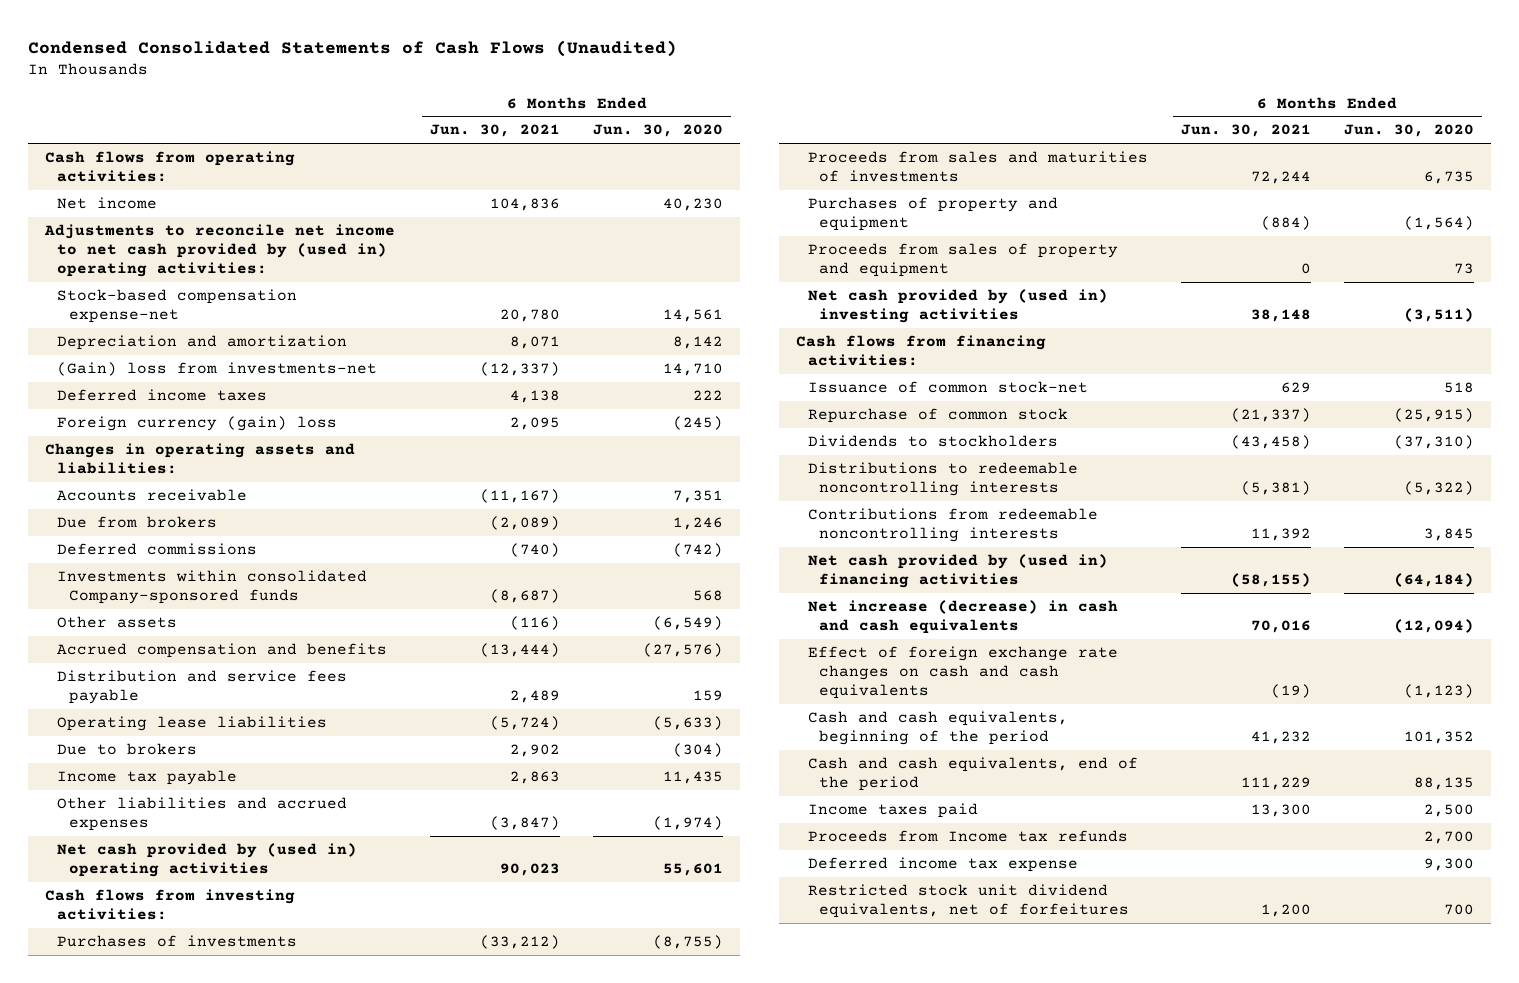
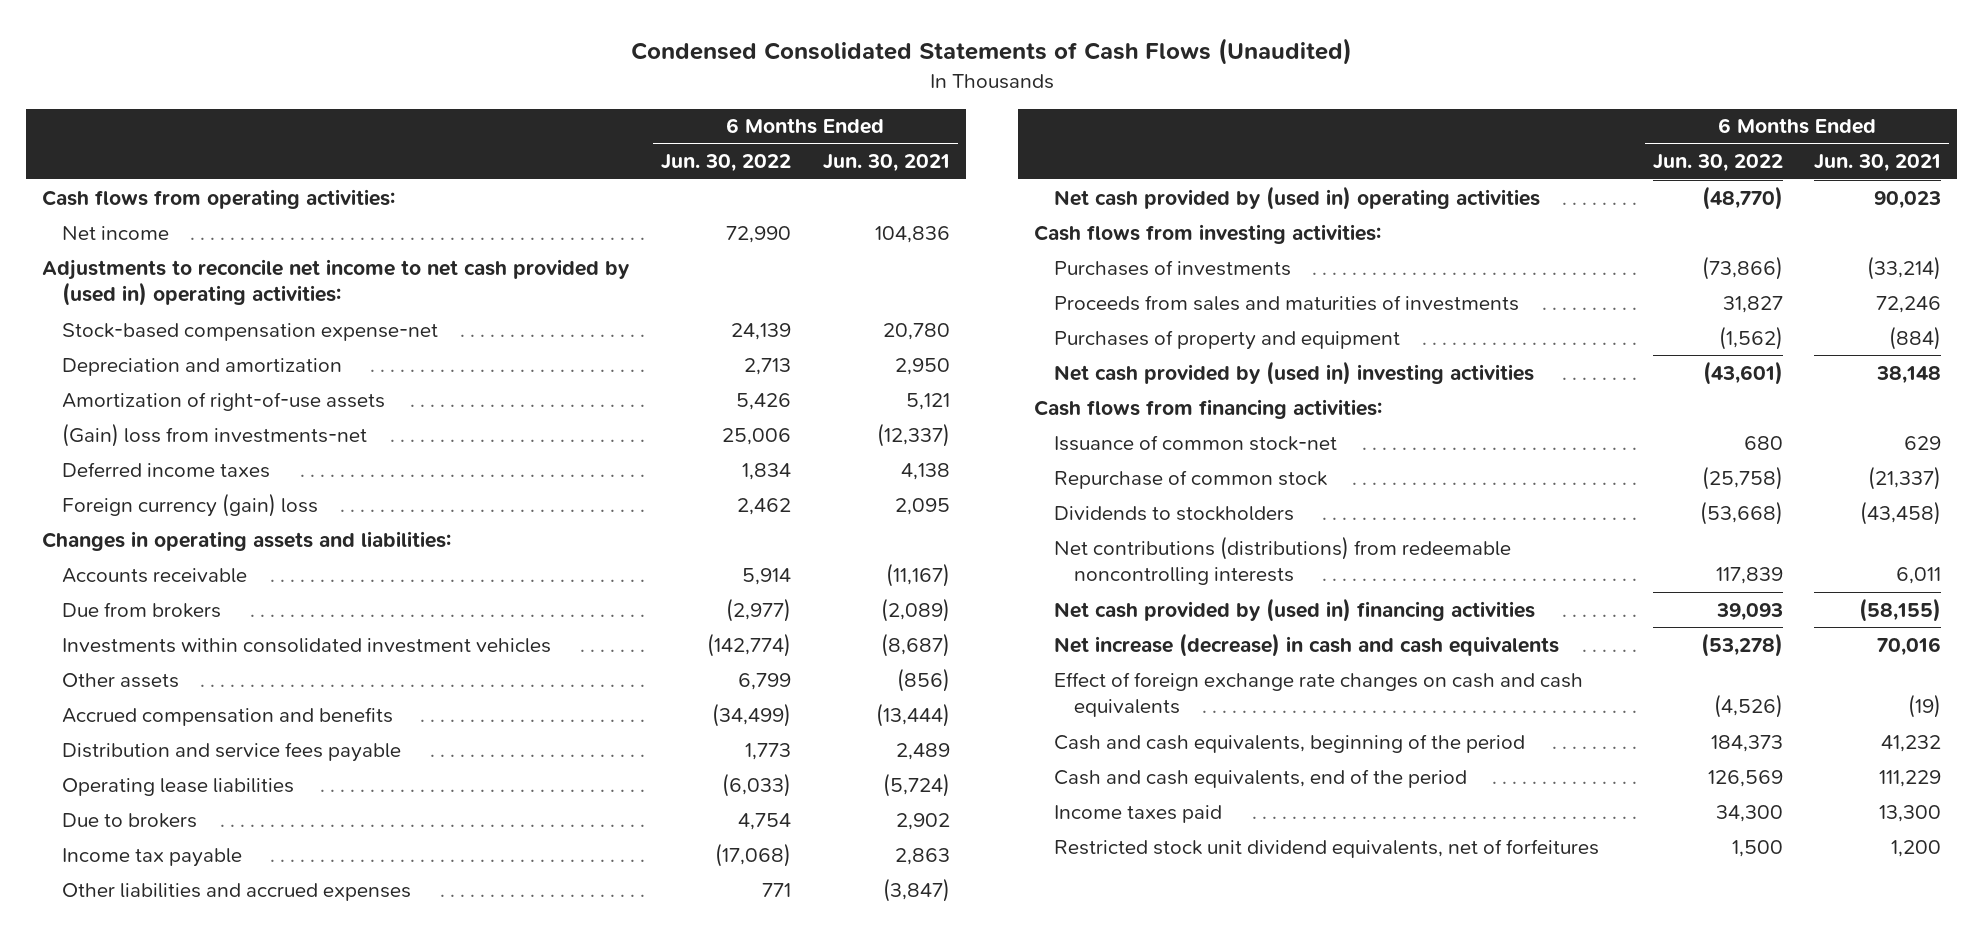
[593,124,724,138] Jun. 30, 2020 -> none
none -> [661,154,792,173] Jun. 30, 2022
[509,335,560,349] 8,071 -> [894,357,950,375] 2,950
none -> [62,391,386,411] Amortization of right-of-use assets
[56,542,257,555] Deferred commissions -> none
[56,569,367,604] Investments within consolidated Company-sponsored funds -> [62,637,552,653] Investments within consolidated investment vehicles
[509,615,560,630] (116) -> [896,667,950,692] (856)
[479,934,560,949] (33,212) -> [1867,255,1942,280] (33,214)
[1250,170,1311,184] 72,244 -> [1876,295,1942,313] 72,246
[807,242,1118,277] Proceeds from sales of property and equipment -> none
[807,461,1078,496] Distributions to redeemable noncontrolling interests -> none
[807,507,1098,542] Contributions from redeemable noncontrolling interests -> [1053,535,1511,586] Net contributions (distributions) from redeemable noncontrolling interests
[1250,527,1311,541] 11,392 -> [1896,567,1942,585] 6,011
[807,829,1128,842] Proceeds from Income tax refunds -> none
[807,856,1078,872] Deferred income tax expense -> none

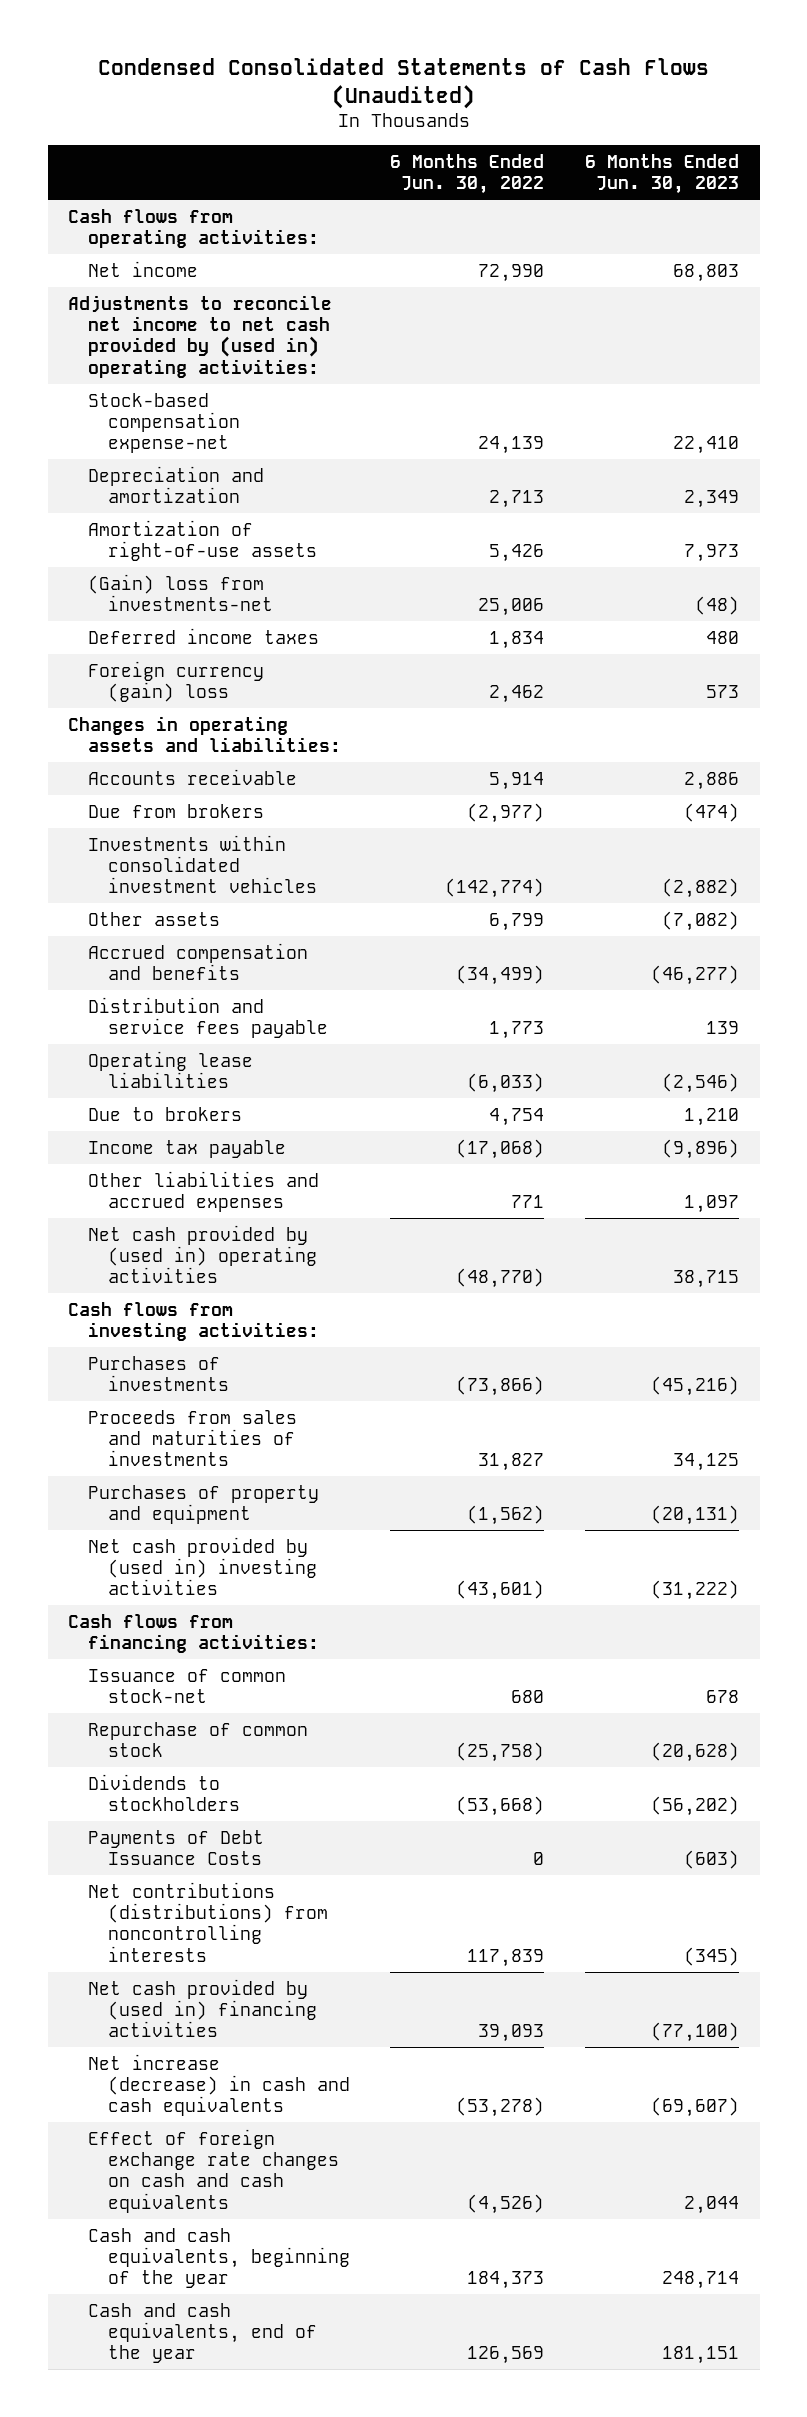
[822,154,950,173] Jun. 30, 2021 -> none
none -> [585,153,740,194] 6 Months Ended Jun. 30, 2023
none -> [87,1829,264,1865] Payments of Debt Issuance Costs
[1053,535,1511,586] Net contributions (distributions) from redeemable noncontrolling interests -> [87,1881,328,1962] Net contributions (distributions) from noncontrolling interests
[1053,804,1222,823] Income taxes paid -> none
[1053,838,1599,858] Restricted stock unit dividend equivalents, net of forfeitures -> none
[1053,733,1525,753] Cash and cash equivalents, beginning of the period -> [87,2227,350,2289] Cash and cash equivalents, beginning of the year
[1053,768,1467,788] Cash and cash equivalents, end of the period -> [87,2302,317,2364] Cash and cash equivalents, end of the year

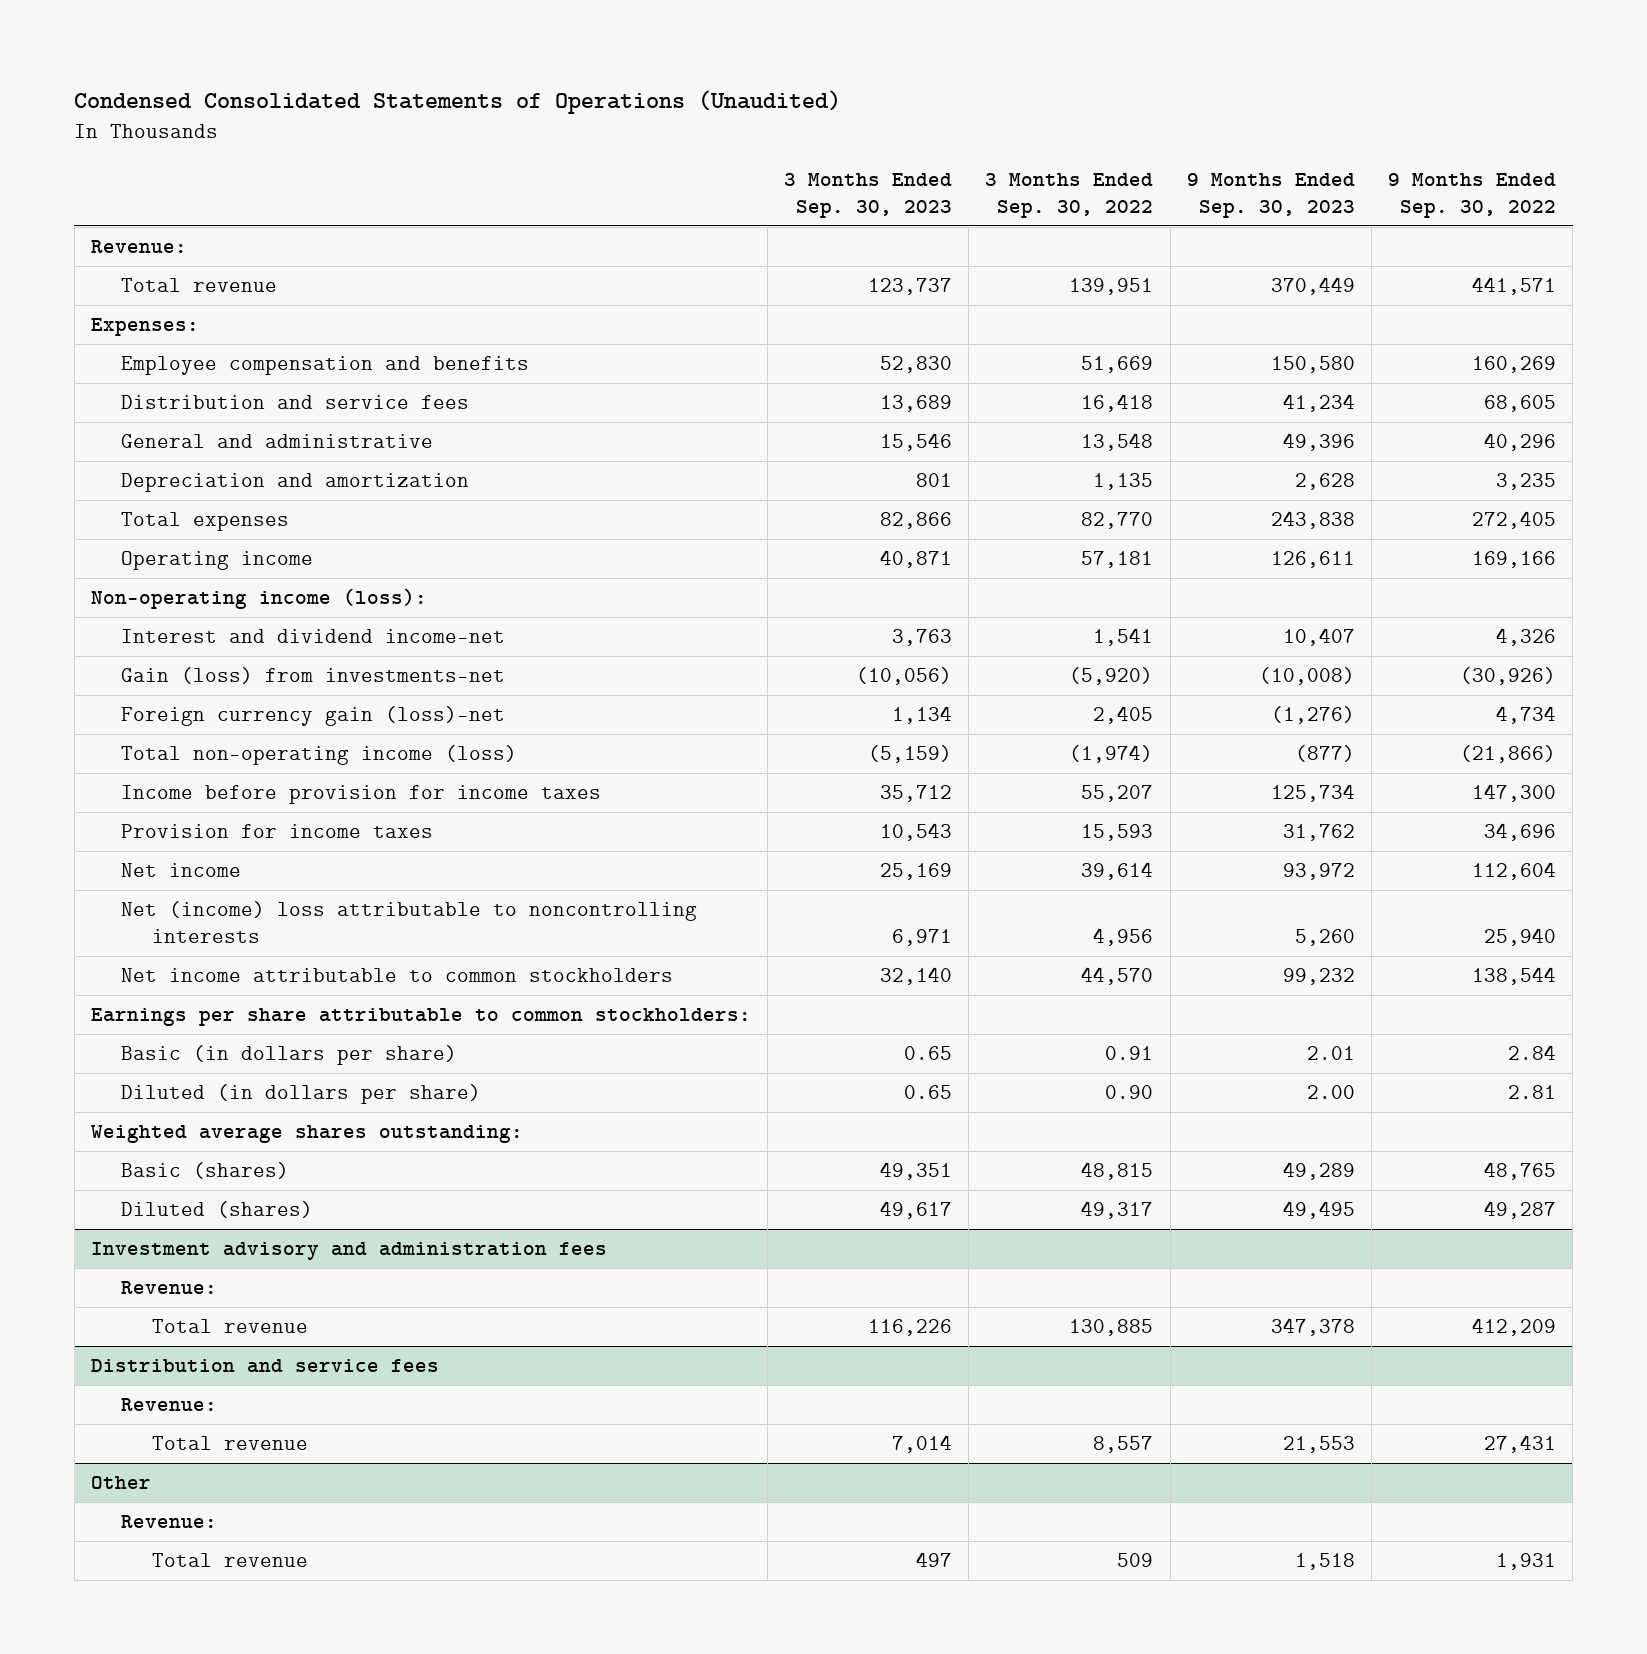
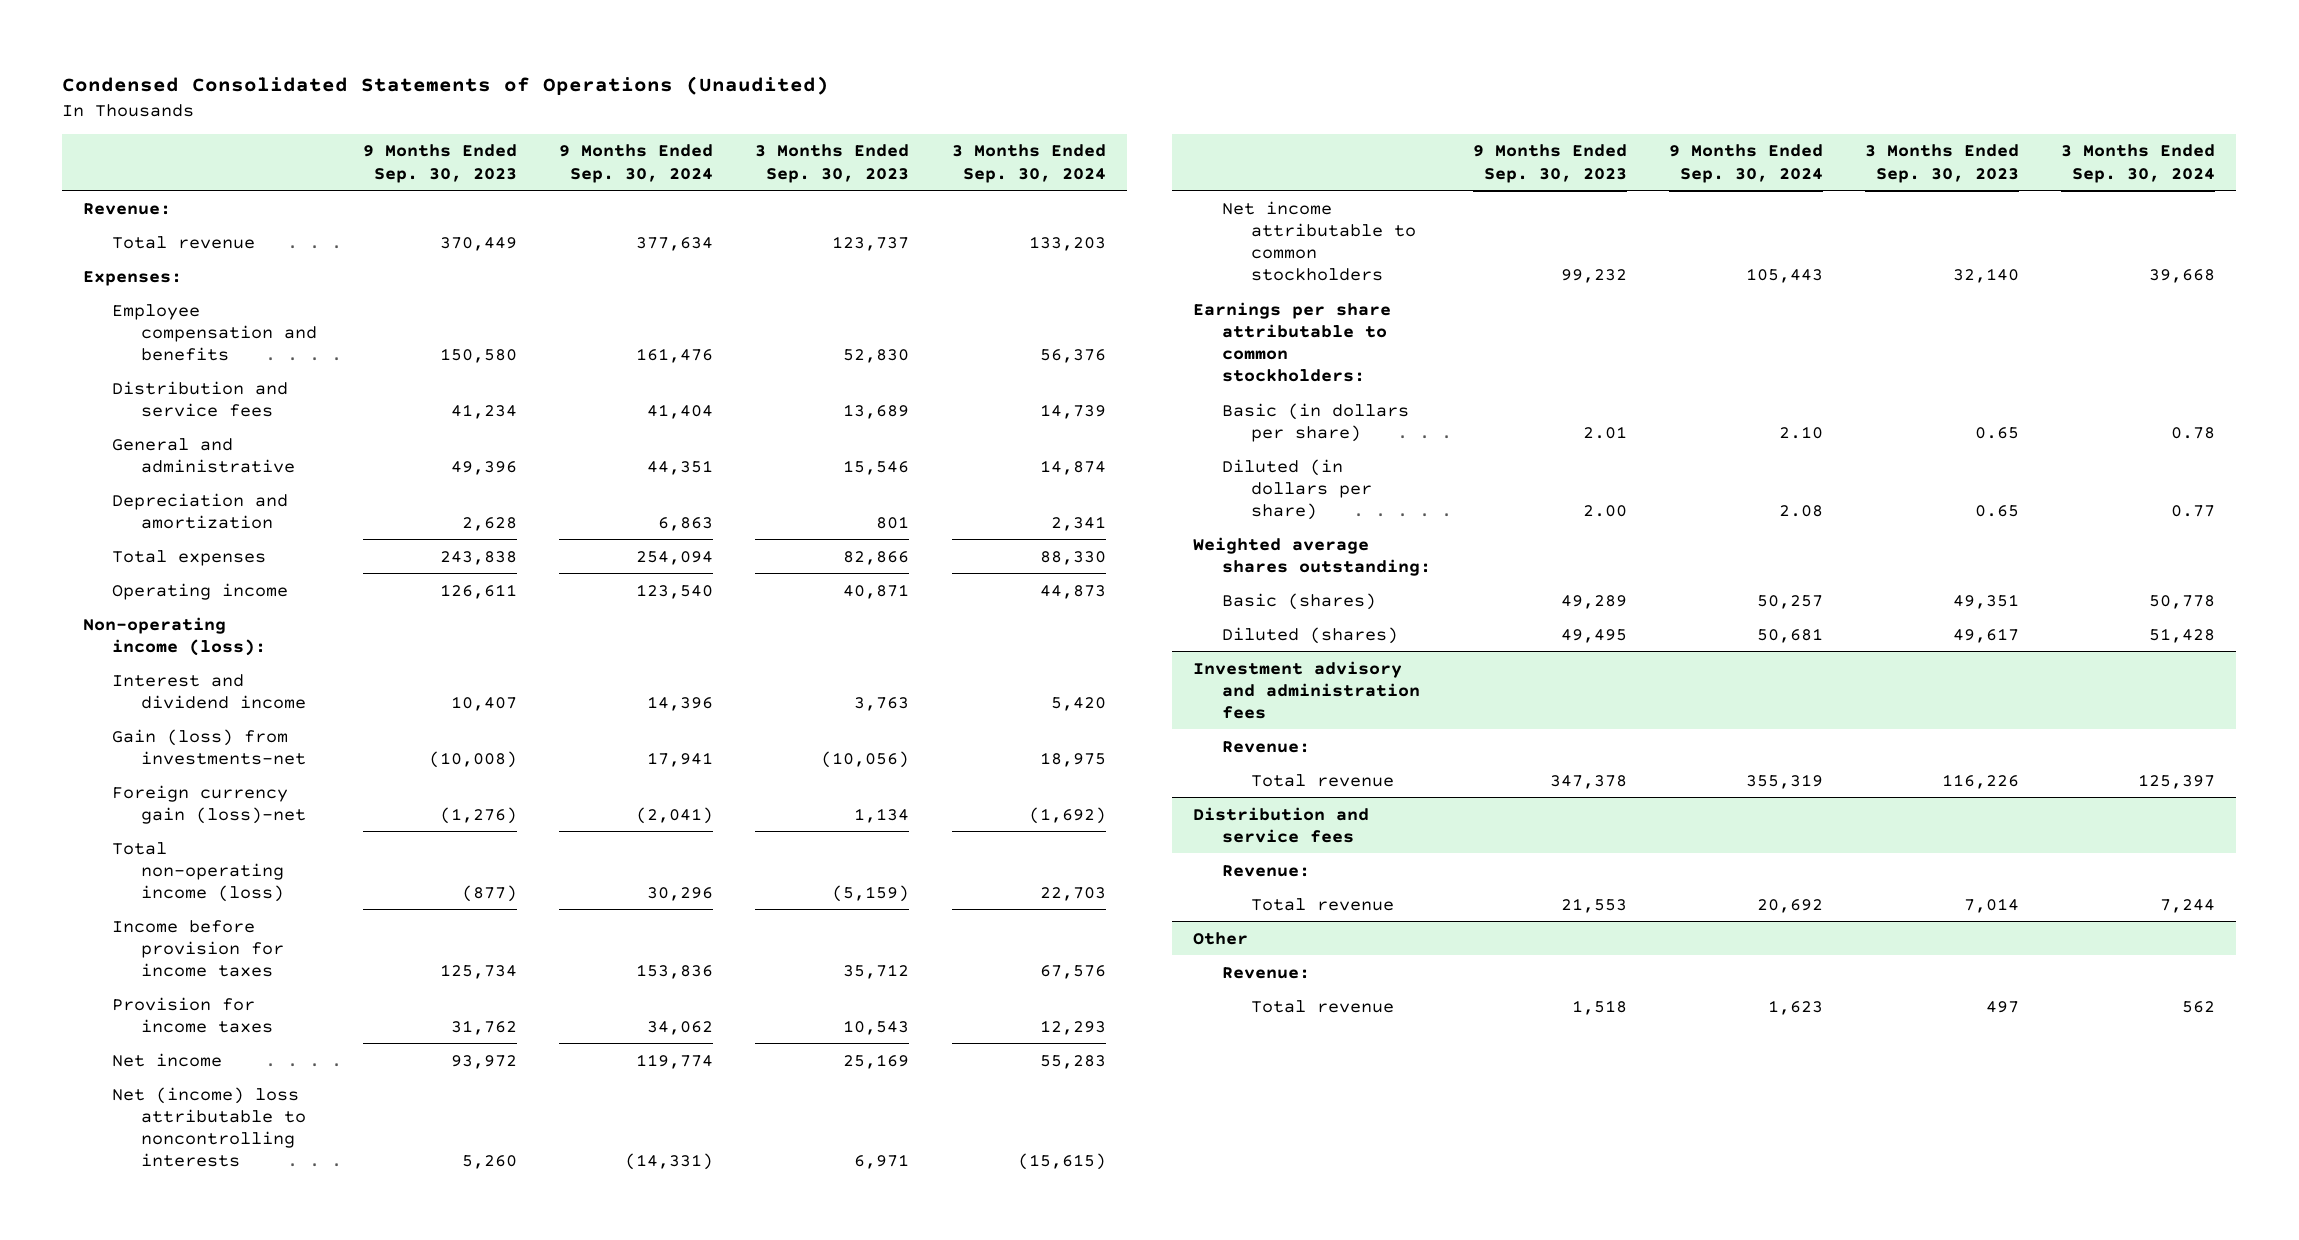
[985,172,1154,218] 3 Months Ended Sep. 30, 2022 -> none
[1387,172,1556,218] 9 Months Ended Sep. 30, 2022 -> none
none -> [559,144,714,183] 9 Months Ended Sep. 30, 2024
none -> [951,144,1106,183] 3 Months Ended Sep. 30, 2024
[121,629,506,644] Interest and dividend income-net -> [112,673,307,709] Interest and dividend income

